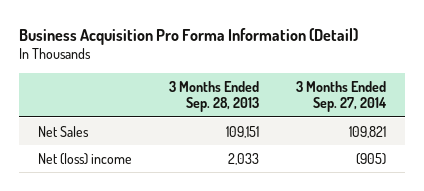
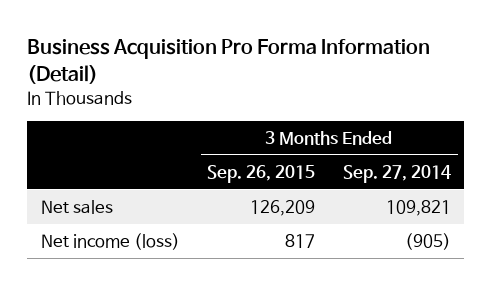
[168,80,259,113] 3 Months Ended Sep. 28, 2013 -> none
none -> [207,165,316,184] Sep. 26, 2015
[37,125,89,137] Net Sales -> [40,200,113,215] Net sales
[37,152,132,165] Net (loss) income -> [40,233,180,251] Net income (loss)

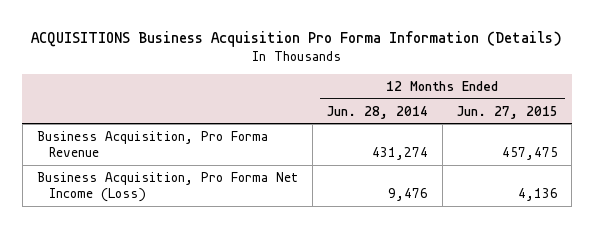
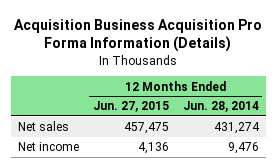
[31,30,563,47] ACQUISITIONS Business Acquisition Pro Forma Information (Details) -> [14,18,263,53] Acquisition Business Acquisition Pro Forma Information (Details)
[36,130,268,158] Business Acquisition, Pro Forma Revenue -> [18,121,70,132] Net sales
[36,171,299,203] Business Acquisition, Pro Forma Net Income (Loss) -> [18,142,80,152] Net income

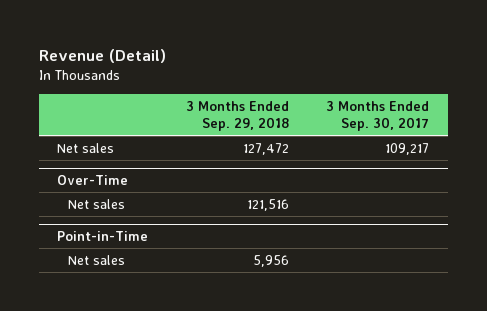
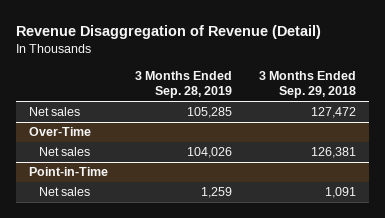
[38,48,166,63] Revenue (Detail) -> [16,24,322,39] Revenue Disaggregation of Revenue (Detail)
[326,100,430,131] 3 Months Ended Sep. 30, 2017 -> none
none -> [134,70,232,99] 3 Months Ended Sep. 28, 2019
[246,198,289,211] 121,516 -> [310,147,356,159] 126,381
[252,254,289,267] 5,956 -> [324,187,356,199] 1,091

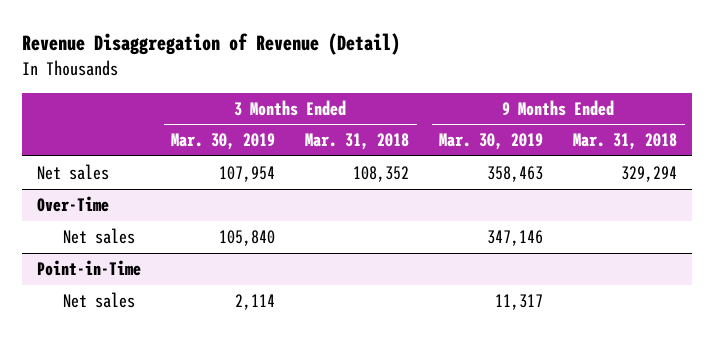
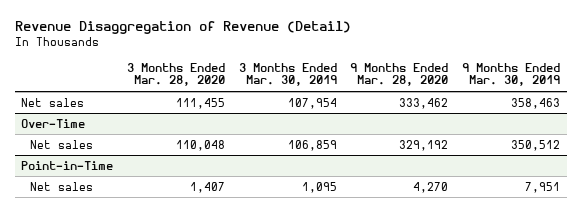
[305,133,410,151] Mar. 31, 2018 -> none
[573,133,678,151] Mar. 31, 2018 -> none
none -> [127,62,226,87] 3 Months Ended Mar. 28, 2020
none -> [350,62,449,87] 9 Months Ended Mar. 28, 2020
[219,230,276,247] 105,840 -> [287,139,337,151] 106,859
[487,230,544,247] 347,146 -> [510,139,560,151] 350,512
[235,294,276,311] 2,114 -> [301,181,337,193] 1,095
[495,294,544,311] 11,317 -> [524,181,560,193] 7,951

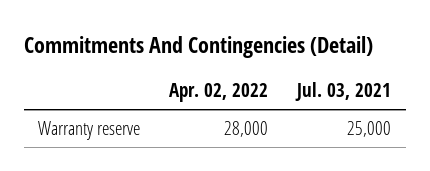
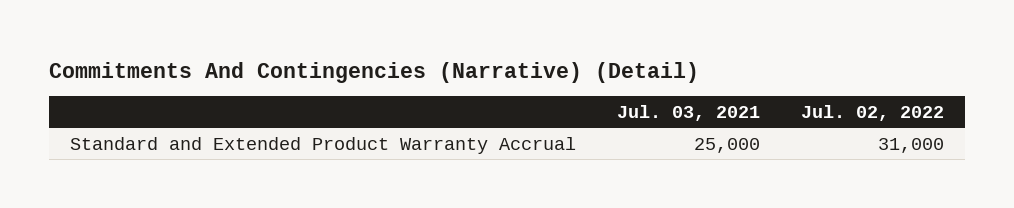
[23,35,373,58] Commitments And Contingencies (Detail) -> [48,61,699,83] Commitments And Contingencies (Narrative) (Detail)
[169,83,269,103] Apr. 02, 2022 -> none
none -> [801,104,945,121] Jul. 02, 2022
[38,121,141,141] Warranty reserve -> [69,136,576,154] Standard and Extended Product Warranty Accrual

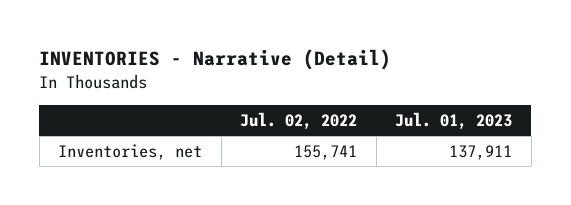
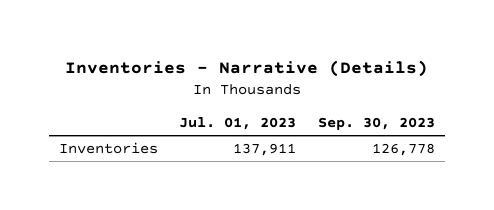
[39,49,392,71] INVENTORIES - Narrative (Detail) -> [64,60,428,78] Inventories - Narrative (Details)
[240,111,358,130] Jul. 02, 2022 -> none
none -> [317,117,435,131] Sep. 30, 2023
[58,144,203,161] Inventories, net -> [59,142,159,155] Inventories

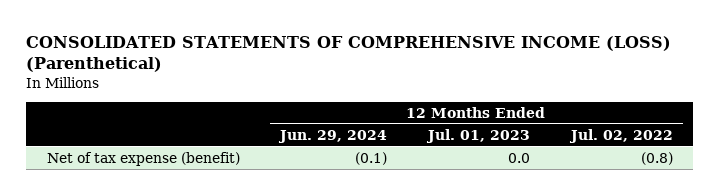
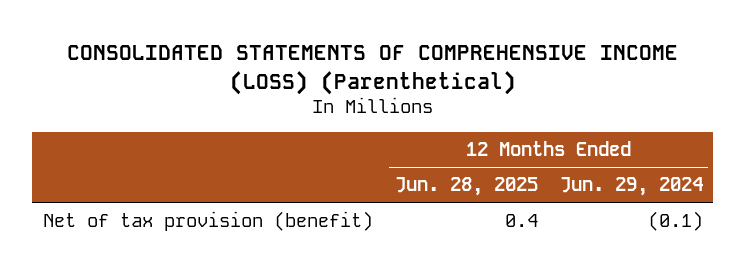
[425,128,530,143] Jul. 01, 2023 -> none
[568,128,673,143] Jul. 02, 2022 -> none
none -> [394,177,538,197] Jun. 28, 2025
[46,152,240,167] Net of tax expense (benefit) -> [42,211,373,232] Net of tax provision (benefit)

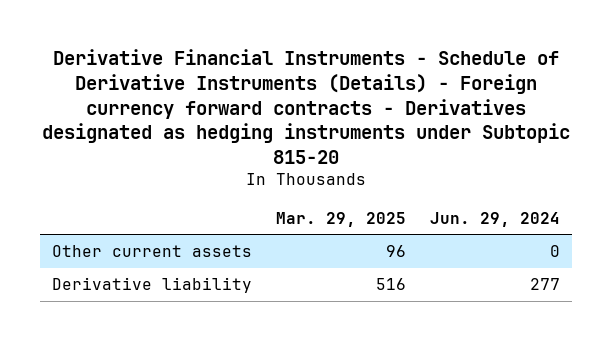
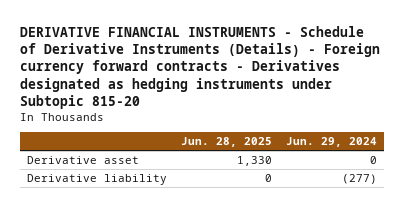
[42,49,571,164] Derivative Financial Instruments - Schedule of Derivative Instruments (Details) - Foreign currency forward contracts - Derivatives designated as hedging instruments under Subtopic 815-20 -> [19,25,380,109] DERIVATIVE FINANCIAL INSTRUMENTS - Schedule of Derivative Instruments (Details) - Foreign currency forward contracts - Derivatives designated as hedging instruments under Subtopic 815-20
[276,211,407,227] Mar. 29, 2025 -> none
none -> [180,137,272,148] Jun. 28, 2025
[52,245,253,258] Other current assets -> [26,155,139,164] Derivative asset
[529,278,560,291] 277 -> [342,173,378,184] (277)

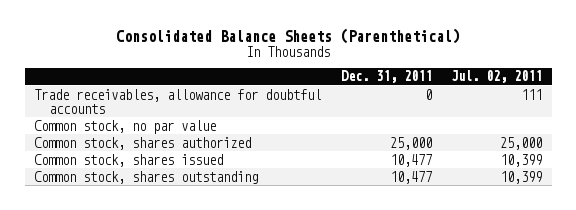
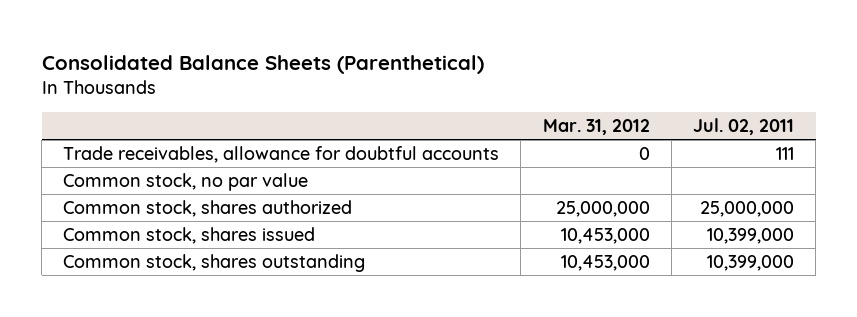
[340,70,432,84] Dec. 31, 2011 -> none
none -> [542,118,650,135] Mar. 31, 2012
[500,136,543,150] 25,000 -> [699,200,794,217] 25,000,000
[500,153,543,167] 10,399 -> [706,227,794,244] 10,399,000
[500,170,543,184] 10,399 -> [706,254,794,271] 10,399,000

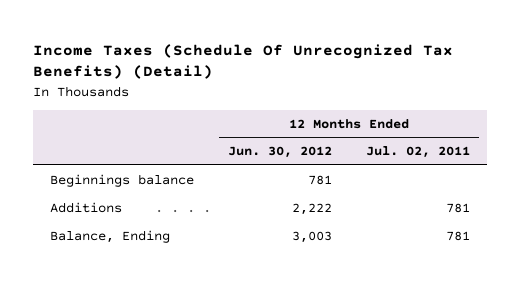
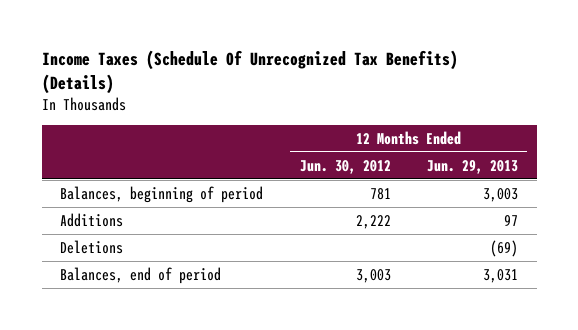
[32,43,453,80] Income Taxes (Schedule Of Unrecognized Tax Benefits) (Detail) -> [41,50,458,95] Income Taxes (Schedule Of Unrecognized Tax Benefits) (Details)
[366,146,471,159] Jul. 02, 2011 -> none
none -> [427,159,519,174] Jun. 29, 2013
[49,173,194,187] Beginnings balance -> [59,185,263,203] Balances, beginning of period
none -> [59,239,123,254] Deletions
[49,229,170,243] Balance, Ending -> [59,266,221,284] Balances, end of period

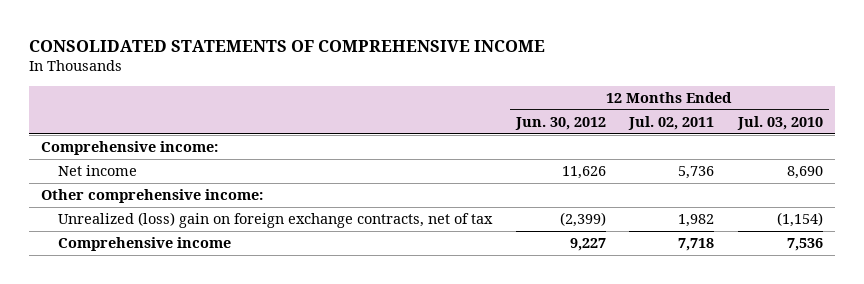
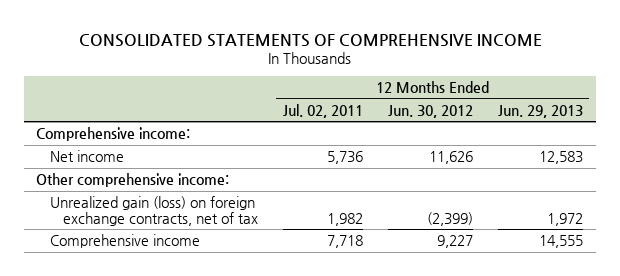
[736,115,823,130] Jul. 03, 2010 -> none
none -> [498,104,584,118] Jun. 29, 2013
[57,212,493,229] Unrealized (loss) gain on foreign exchange contracts, net of tax -> [49,195,258,226] Unrealized gain (loss) on foreign exchange contracts, net of tax

